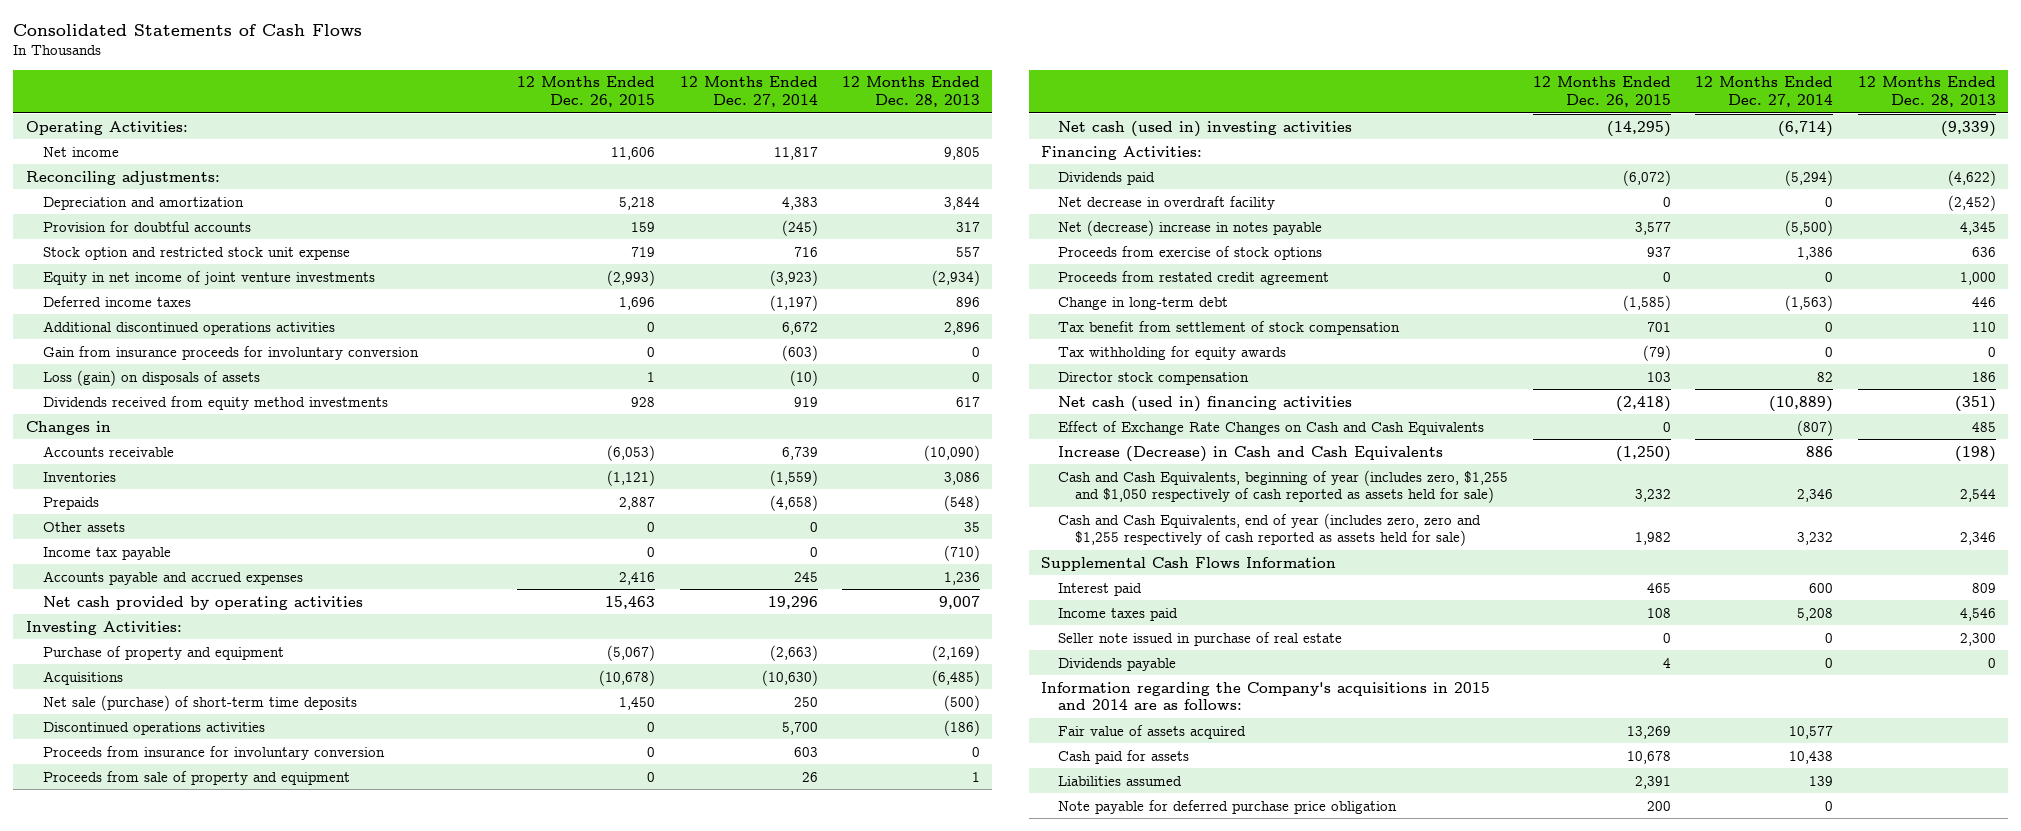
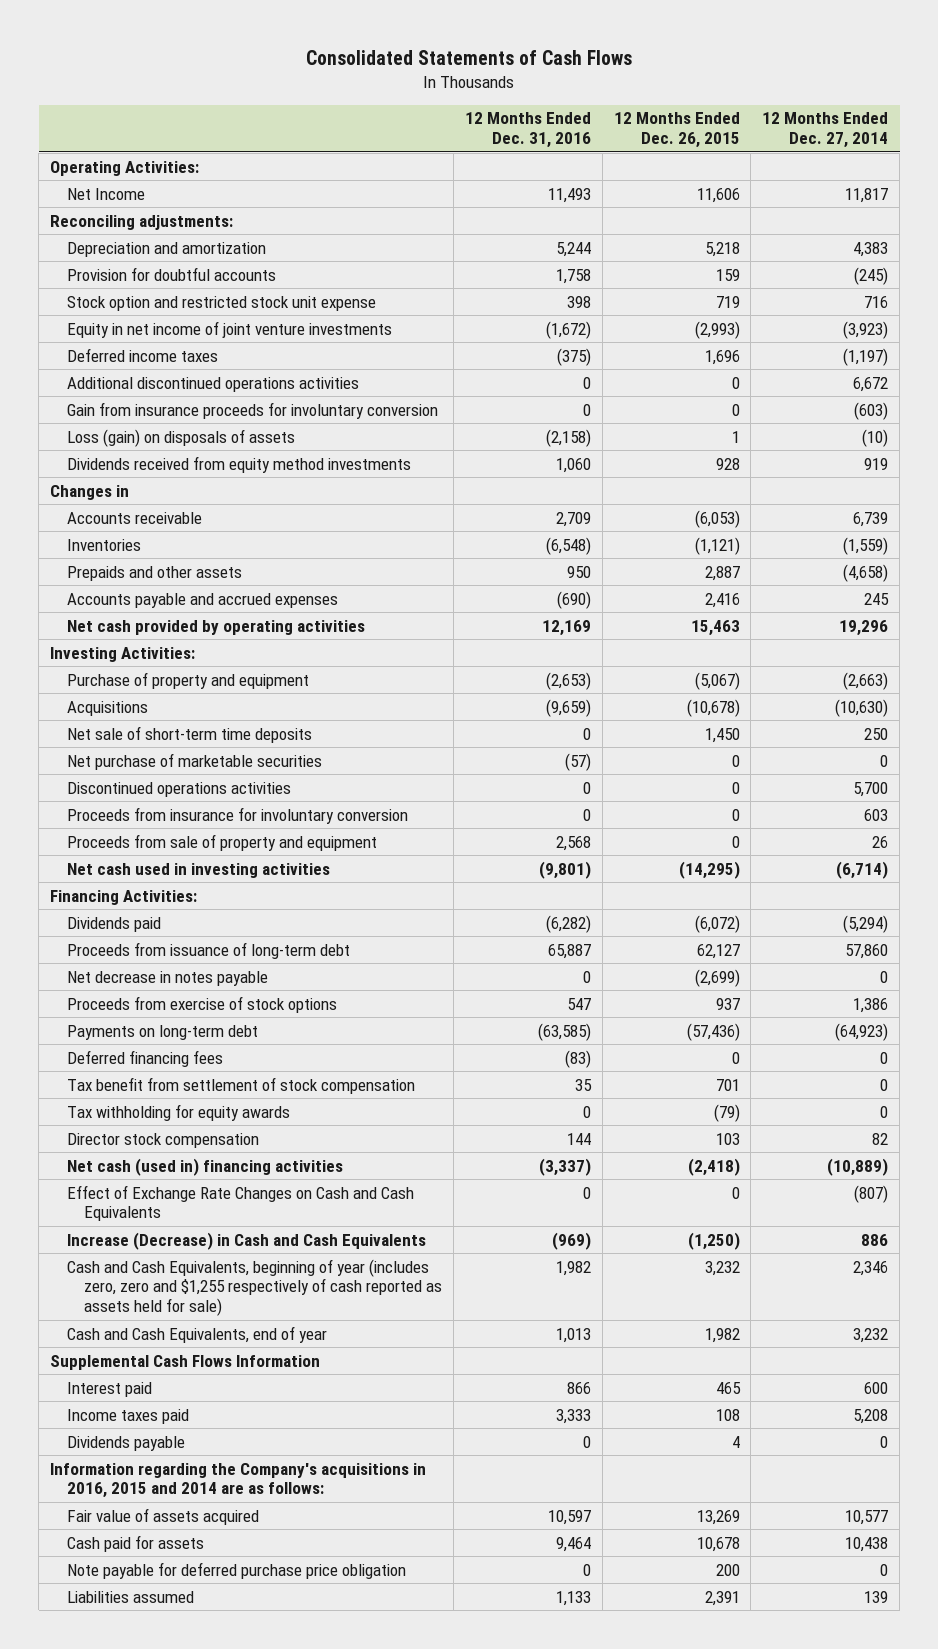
[842,76,981,108] 12 Months Ended Dec. 28, 2013 -> none
none -> [464,112,591,149] 12 Months Ended Dec. 31, 2016
[42,146,119,157] Net income -> [67,187,146,200] Net Income
[42,521,125,532] Other assets -> none
[42,546,171,560] Income tax payable -> none
[42,496,99,510] Prepaids -> [67,565,243,581] Prepaids and other assets
[42,694,357,711] Net sale (purchase) of short-term time deposits -> [67,725,313,743] Net sale of short-term time deposits
none -> [67,752,323,770] Net purchase of marketable securities
[1058,120,1353,137] Net cash (used in) investing activities -> [67,862,331,878] Net cash used in investing activities
[1058,195,1276,210] Net decrease in overdraft facility -> none
none -> [67,941,351,959] Proceeds from issuance of long-term debt
[1058,219,1323,236] Net (decrease) increase in notes payable -> [67,970,269,986] Net decrease in notes payable
[1634,221,1671,235] 3,577 -> [694,968,740,987] (2,699)
[1785,219,1834,236] (5,500) -> [880,970,889,983] 0
[1058,270,1330,285] Proceeds from restated credit agreement -> none
[1058,296,1229,310] Change in long-term debt -> [67,1024,259,1040] Payments on long-term debt
[1622,294,1671,311] (1,585) -> [686,1022,740,1041] (57,436)
[1785,294,1834,311] (1,563) -> [835,1022,889,1041] (64,923)
none -> [67,1049,224,1067] Deferred financing fees
[1058,469,1509,504] Cash and Cash Equivalents, beginning of year (includes zero, $1,255 and $1,050 respectively of cash reported as assets held for sale) -> [67,1258,443,1317] Cash and Cash Equivalents, beginning of year (includes zero, zero and $1,255 respectively of cash reported as assets held for sale)
[1058,512,1482,547] Cash and Cash Equivalents, end of year (includes zero, zero and $1,255 respectively of cash reported as assets held for sale) -> [67,1325,328,1343] Cash and Cash Equivalents, end of year
[1058,631,1343,646] Seller note issued in purchase of real estate -> none
[1040,681,1490,711] Information regarding the Company's acquisitions in 2015 and 2014 are as follows: -> [50,1462,427,1499] Information regarding the Company's acquisitions in 2016, 2015 and 2014 are as follows:
[1058,775,1183,786] Liabilities assumed -> [67,1590,195,1603] Liabilities assumed

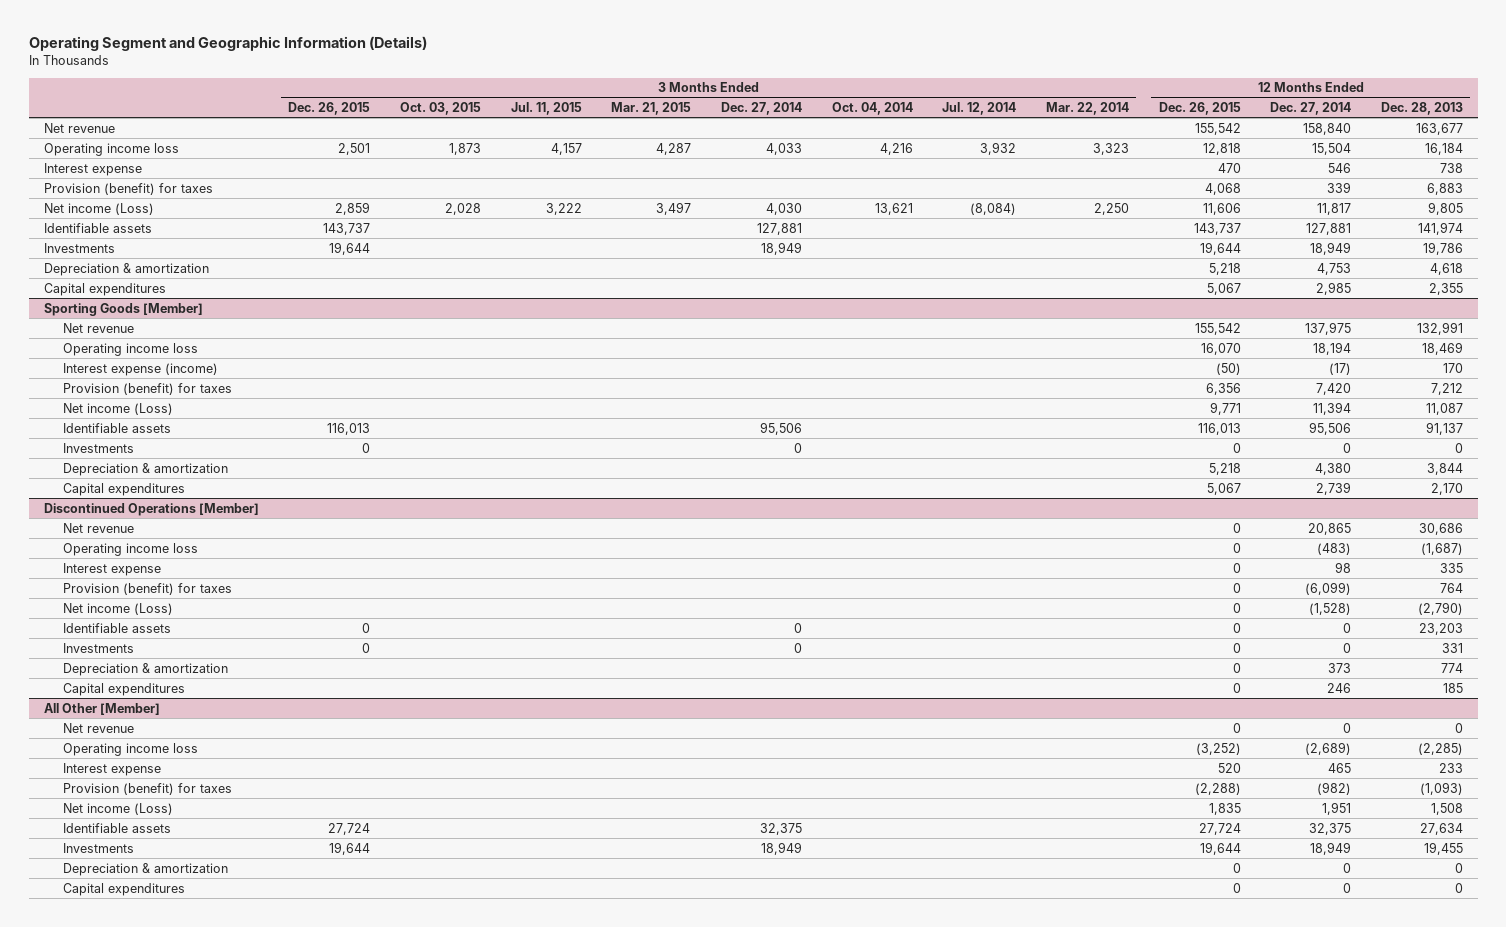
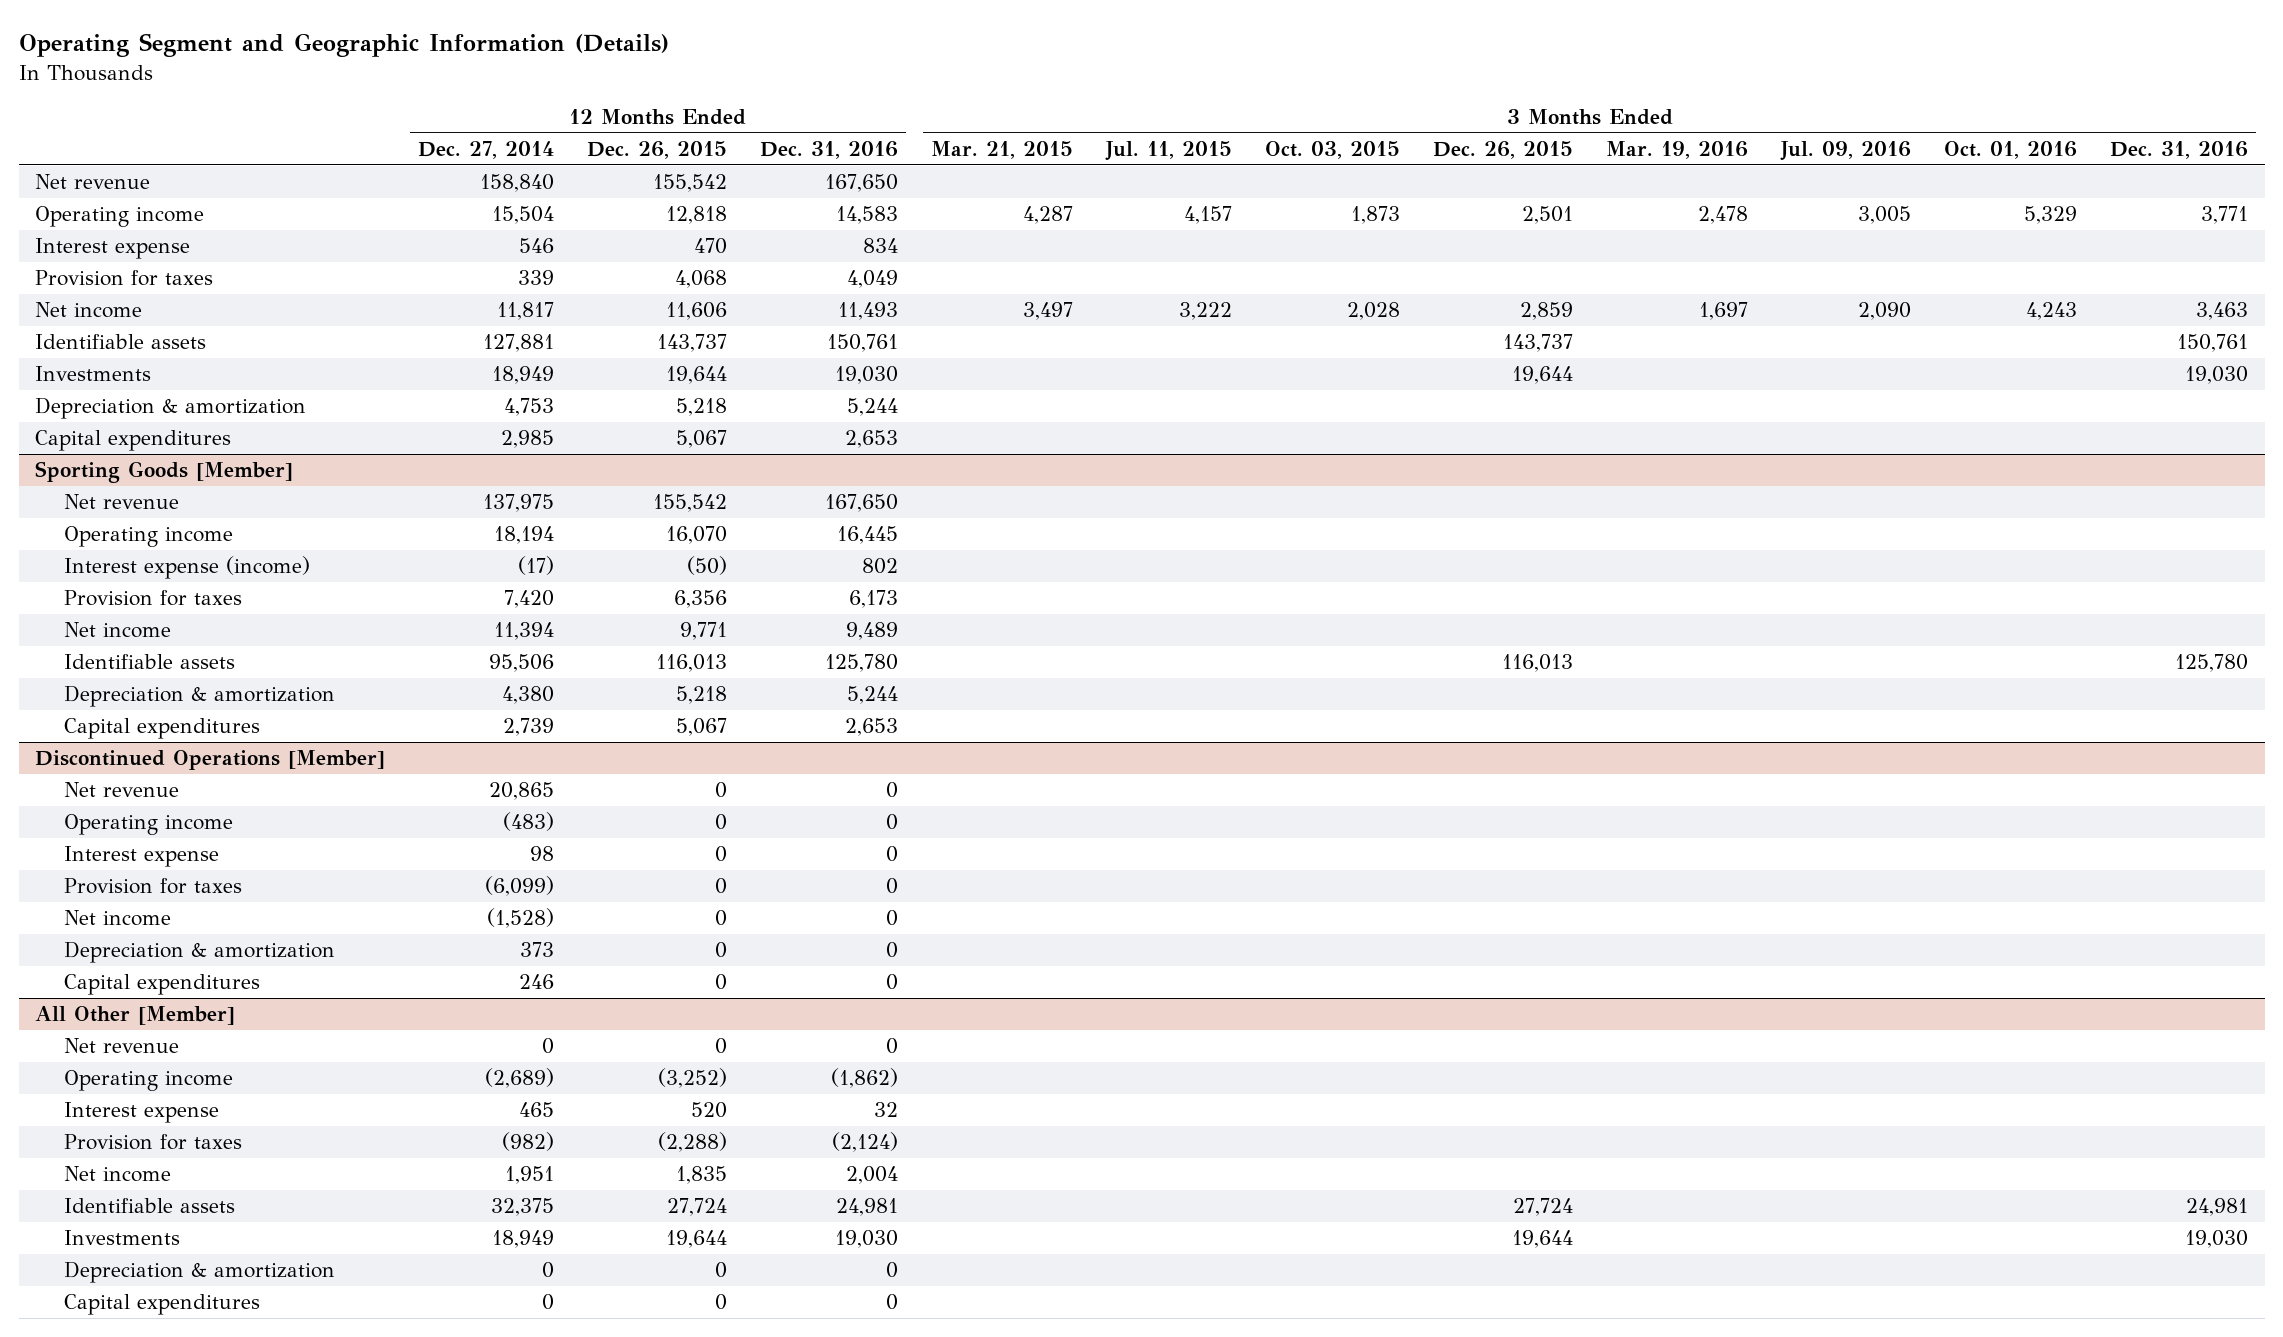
[720,101,802,115] Dec. 27, 2014 -> none
[831,101,913,115] Oct. 04, 2014 -> none
[942,101,1017,115] Jul. 12, 2014 -> none
[1045,101,1129,115] Mar. 22, 2014 -> none
[1380,101,1463,115] Dec. 28, 2013 -> none
none -> [760,140,899,159] Dec. 31, 2016
none -> [1606,140,1749,159] Mar. 19, 2016
none -> [1780,140,1912,161] Jul. 09, 2016
none -> [1944,140,2078,159] Oct. 01, 2016
none -> [2110,140,2249,159] Dec. 31, 2016
[43,142,179,156] Operating income loss -> [35,206,205,228] Operating income
[43,182,213,195] Provision (benefit) for taxes -> [35,270,214,287] Provision for taxes
[43,202,154,215] Net income (Loss) -> [35,302,143,319] Net income
[63,342,199,356] Operating income loss -> [63,526,233,548] Operating income
[63,382,233,395] Provision (benefit) for taxes -> [63,590,242,607] Provision for taxes
[63,402,174,415] Net income (Loss) -> [63,622,171,639] Net income
[63,442,135,453] Investments -> none
[63,542,199,556] Operating income loss -> [63,814,233,836] Operating income
[63,622,172,633] Identifiable assets -> none
[63,642,135,653] Investments -> none
[63,582,233,595] Provision (benefit) for taxes -> [63,878,242,895] Provision for taxes
[63,602,174,615] Net income (Loss) -> [63,910,171,927] Net income
[63,742,199,756] Operating income loss -> [63,1070,233,1092] Operating income
[63,782,233,795] Provision (benefit) for taxes -> [63,1134,242,1151] Provision for taxes
[63,802,174,815] Net income (Loss) -> [63,1166,171,1183] Net income

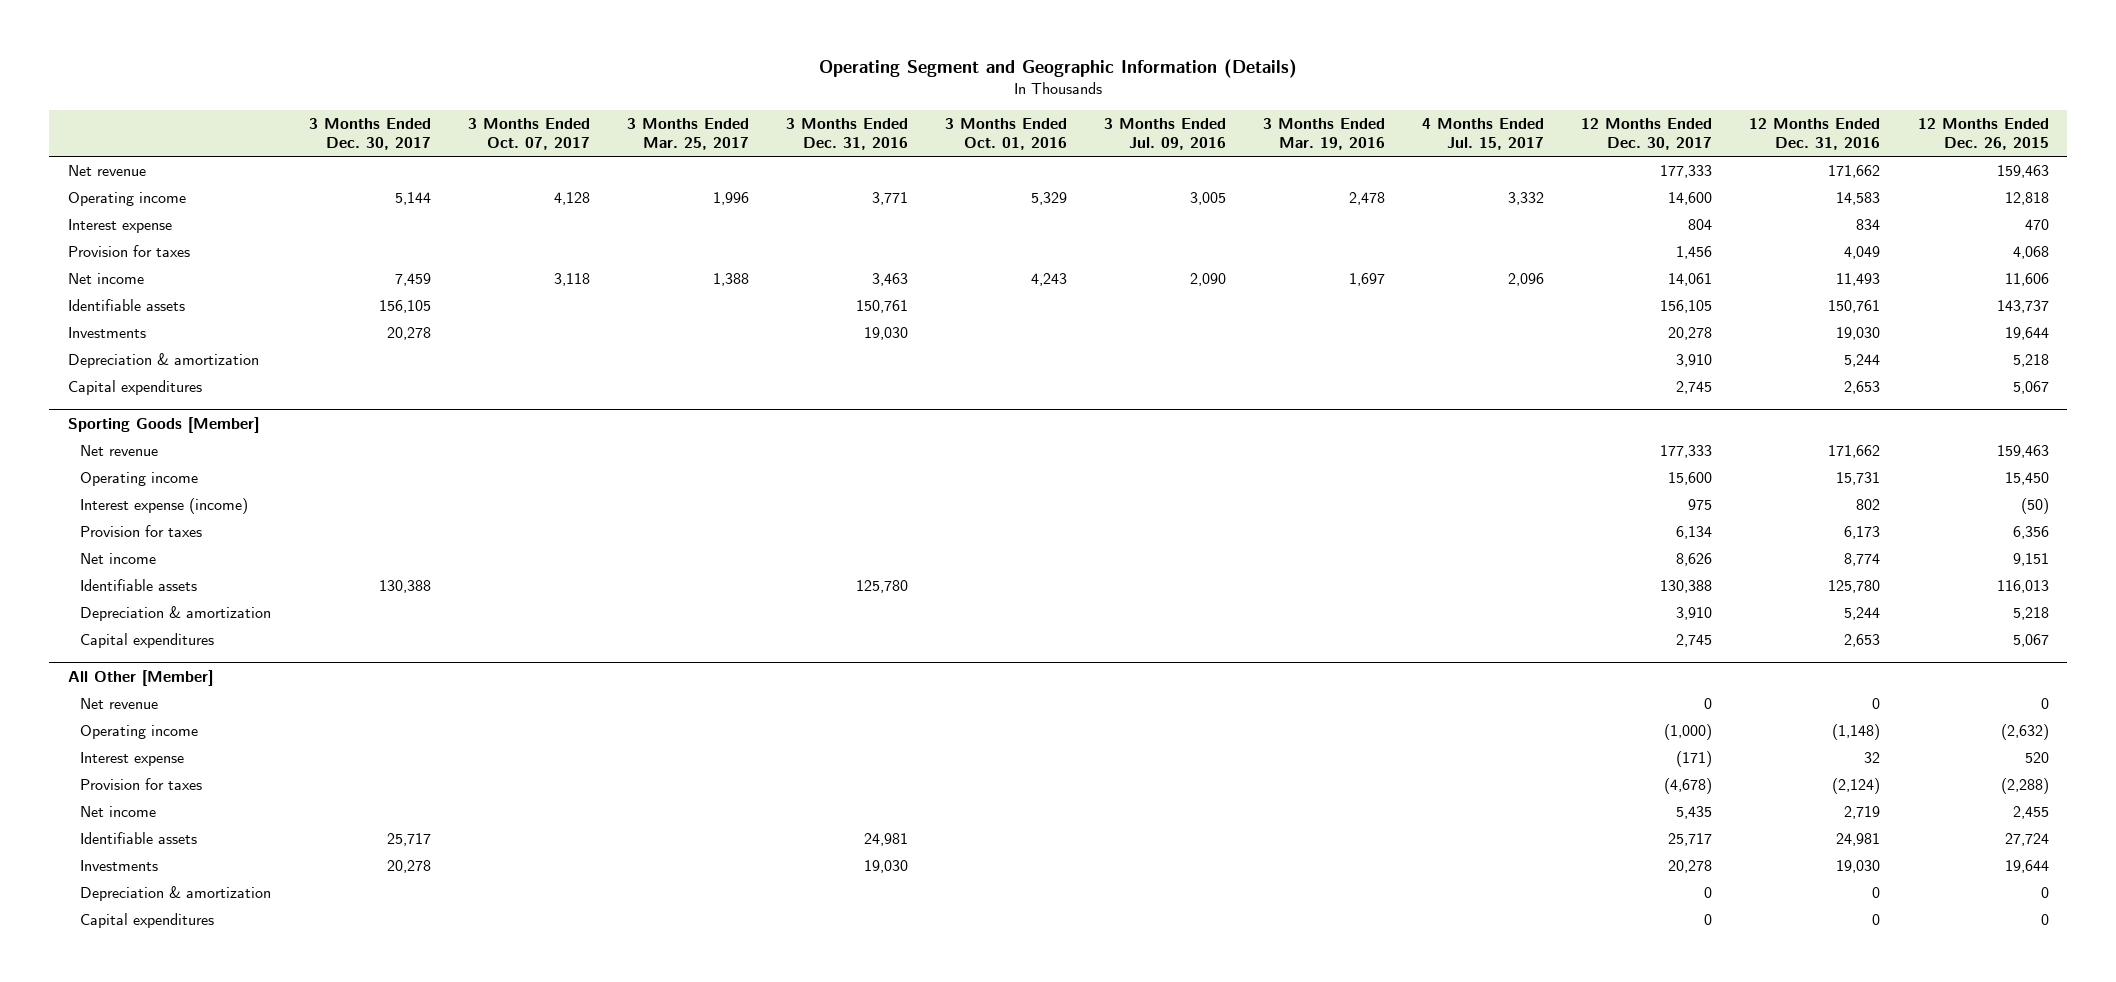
[418,140,555,159] Dec. 27, 2014 -> none
[931,140,1074,159] Mar. 21, 2015 -> none
[1105,140,1233,161] Jul. 11, 2015 -> none
[1265,140,1401,159] Oct. 03, 2015 -> none
[1433,140,1574,159] Dec. 26, 2015 -> none
none -> [308,117,431,151] 3 Months Ended Dec. 30, 2017
none -> [467,117,590,151] 3 Months Ended Oct. 07, 2017
none -> [626,117,749,151] 3 Months Ended Mar. 25, 2017
none -> [1422,117,1545,151] 4 Months Ended Jul. 15, 2017
none -> [1581,117,1713,151] 12 Months Ended Dec. 30, 2017
[653,174,728,193] 155,542 -> [1996,164,2049,178] 159,463
[825,174,899,193] 167,650 -> [1828,164,1881,178] 171,662
[653,494,728,513] 155,542 -> [1996,444,2049,458] 159,463
[825,494,899,513] 167,650 -> [1828,444,1881,458] 171,662
[666,526,728,545] 16,070 -> [2004,471,2049,485] 15,450
[837,526,899,545] 16,445 -> [1836,471,1881,485] 15,731
[680,622,728,641] 9,771 -> [2012,552,2049,566] 9,151
[846,622,899,641] 9,489 -> [1844,552,1881,566] 8,774
[35,750,386,771] Discontinued Operations [Member] -> none
[63,782,179,798] Net revenue -> none
[63,814,233,836] Operating income -> none
[63,846,219,868] Interest expense -> none
[63,878,242,895] Provision for taxes -> none
[63,910,171,927] Net income -> none
[63,941,335,964] Depreciation & amortization -> none
[63,974,260,996] Capital expenditures -> none
[658,1068,728,1089] (3,252) -> [2000,723,2049,740] (2,632)
[831,1068,899,1089] (1,862) -> [1832,723,1881,740] (1,148)
[676,1166,728,1185] 1,835 -> [2012,805,2049,819] 2,455
[846,1166,899,1185] 2,004 -> [1844,805,1881,819] 2,719

